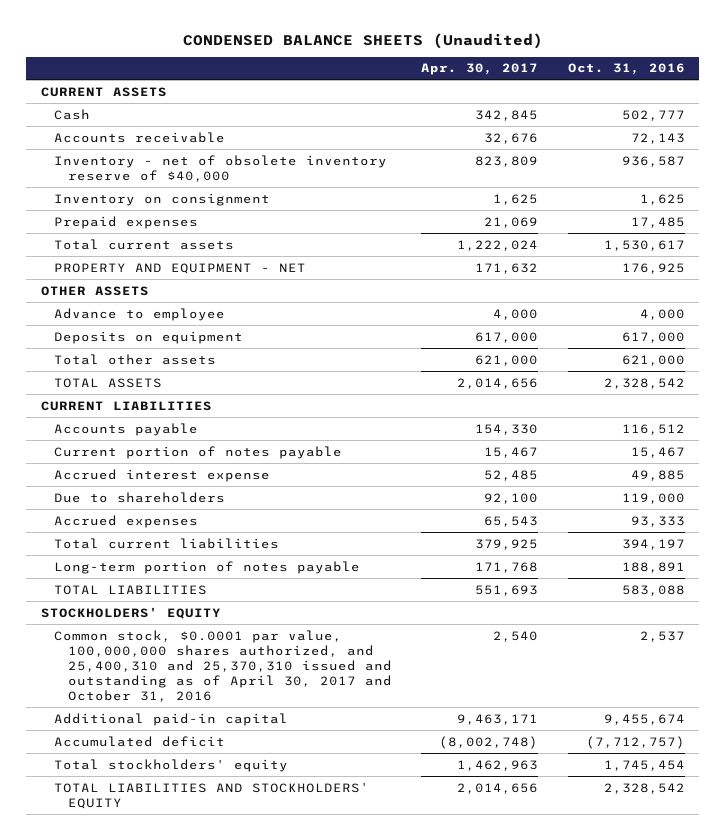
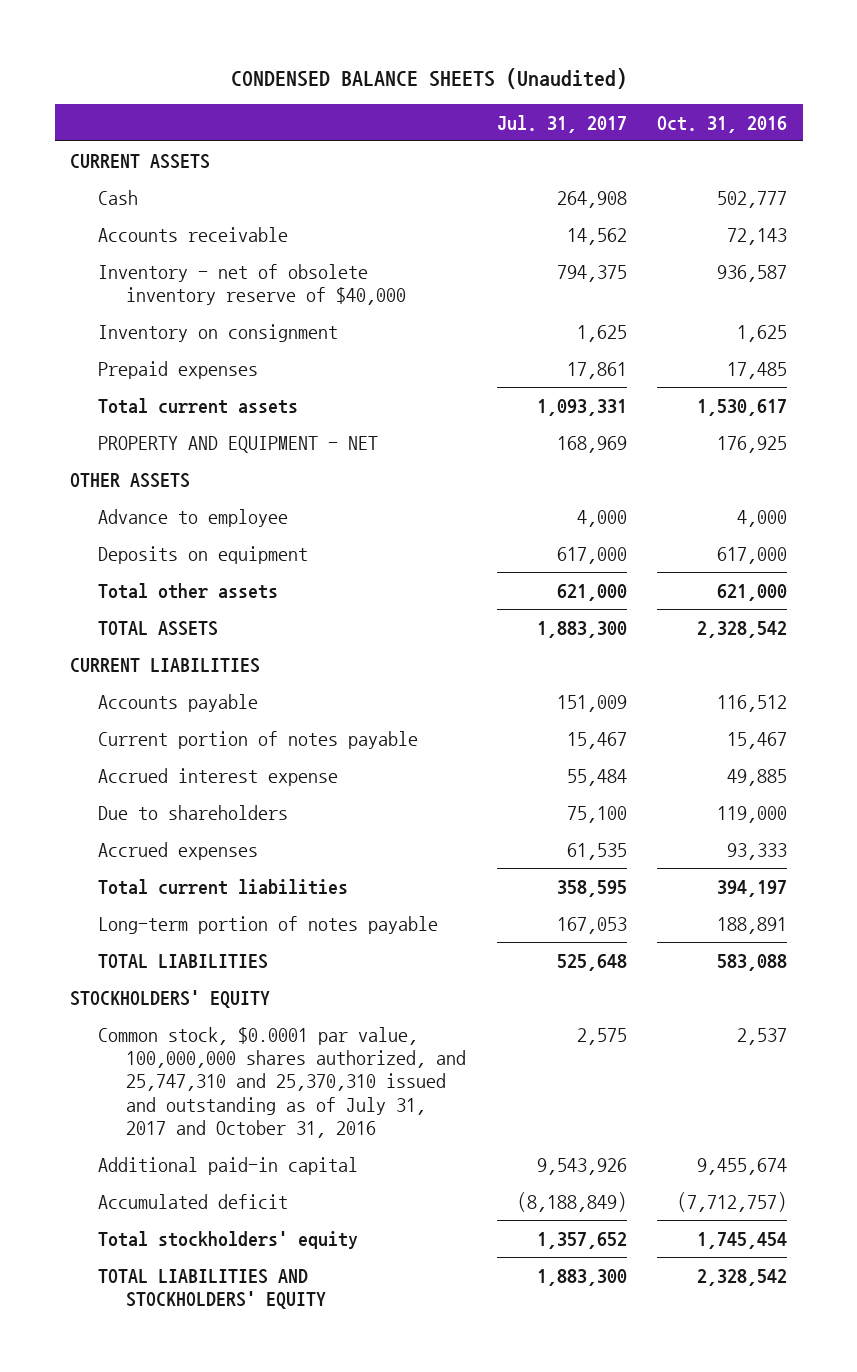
[421,63,539,76] Apr. 30, 2017 -> none
none -> [496,114,627,133] Jul. 31, 2017
[54,629,393,702] Common stock, $0.0001 par value, 100,000,000 shares authorized, and 25,400,310 and 25,370,310 issued and outstanding as of April 30, 2017 and October 31, 2016 -> [98,1026,467,1138] Common stock, $0.0001 par value, 100,000,000 shares authorized, and 25,747,310 and 25,370,310 issued and outstanding as of July 31, 2017 and October 31, 2016

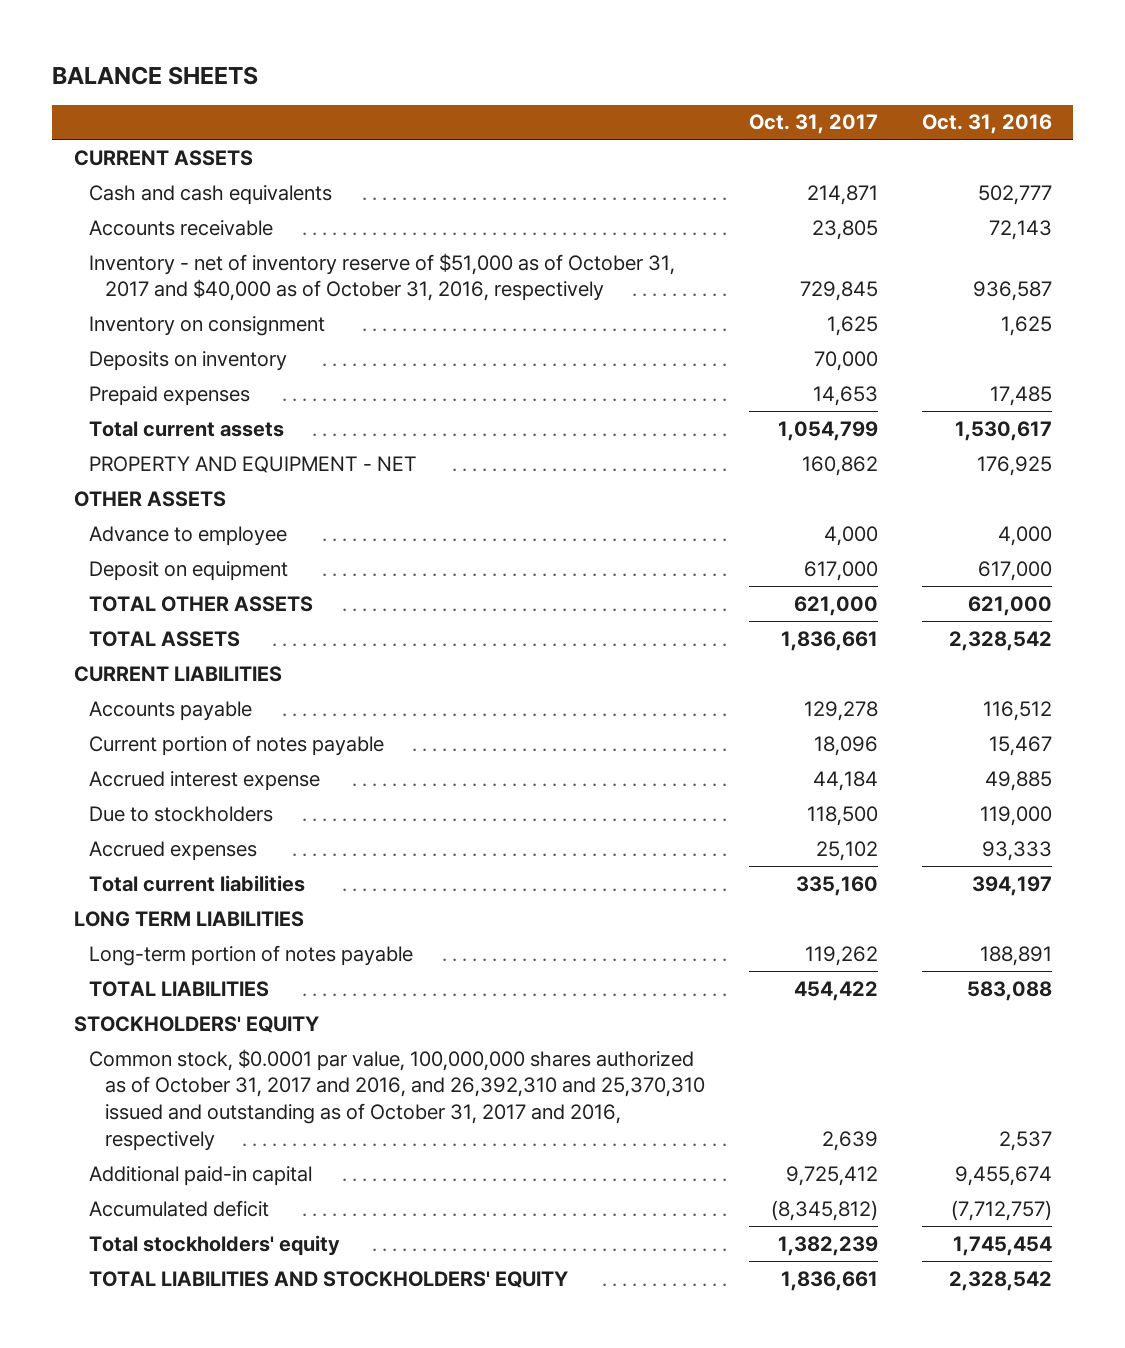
[230,67,627,89] CONDENSED BALANCE SHEETS (Unaudited) -> [51,65,258,85] BALANCE SHEETS
[496,114,627,133] Jul. 31, 2017 -> none
none -> [748,114,878,135] Oct. 31, 2017
[98,189,139,205] Cash -> [89,184,333,205] Cash and cash equivalents
[98,263,407,305] Inventory - net of obsolete inventory reserve of $40,000 -> [89,252,676,302] Inventory - net of inventory reserve of $51,000 as of October 31, 2017 and $40,000 as of October 31, 2016, respectively
none -> [89,350,288,371] Deposits on inventory
[98,545,309,564] Deposits on equipment -> [89,560,289,581] Deposit on equipment
[98,582,279,599] Total other assets -> [89,595,314,612] TOTAL OTHER ASSETS
[98,804,289,820] Due to shareholders -> [89,805,274,822] Due to stockholders
none -> [73,910,304,927] LONG TERM LIABILITIES
[98,1026,467,1138] Common stock, $0.0001 par value, 100,000,000 shares authorized, and 25,747,310 and 25,370,310 issued and outstanding as of July 31, 2017 and October 31, 2016 -> [89,1048,706,1152] Common stock, $0.0001 par value, 100,000,000 shares authorized as of October 31, 2017 and 2016, and 26,392,310 and 25,370,310 issued and outstanding as of October 31, 2017 and 2016, respectively

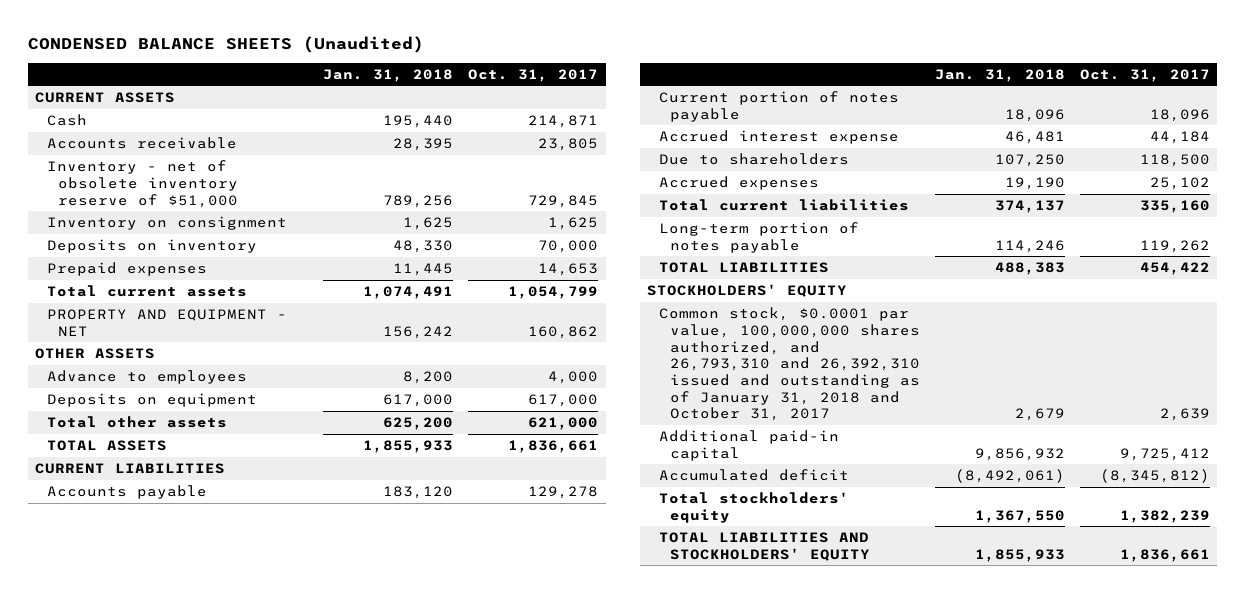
[51,65,258,85] BALANCE SHEETS -> [27,36,424,54] CONDENSED BALANCE SHEETS (Unaudited)
[921,114,1052,135] Oct. 31, 2016 -> none
none -> [323,68,454,82] Jan. 31, 2018
[89,184,333,205] Cash and cash equivalents -> [46,114,87,127] Cash
[89,252,676,302] Inventory - net of inventory reserve of $51,000 as of October 31, 2017 and $40,000 as of October 31, 2016, respectively -> [46,160,239,208] Inventory - net of obsolete inventory reserve of $51,000
[89,525,288,546] Advance to employee -> [46,370,247,385] Advance to employees
[89,560,289,581] Deposit on equipment -> [46,393,257,408] Deposits on equipment
[89,595,314,612] TOTAL OTHER ASSETS -> [46,416,227,429] Total other assets
[89,805,274,822] Due to stockholders -> [658,153,849,166] Due to shareholders
[73,910,304,927] LONG TERM LIABILITIES -> none
[89,1048,706,1152] Common stock, $0.0001 par value, 100,000,000 shares authorized as of October 31, 2017 and 2016, and 26,392,310 and 25,370,310 issued and outstanding as of October 31, 2017 and 2016, respectively -> [658,307,920,422] Common stock, $0.0001 par value, 100,000,000 shares authorized, and 26,793,310 and 26,392,310 issued and outstanding as of January 31, 2018 and October 31, 2017

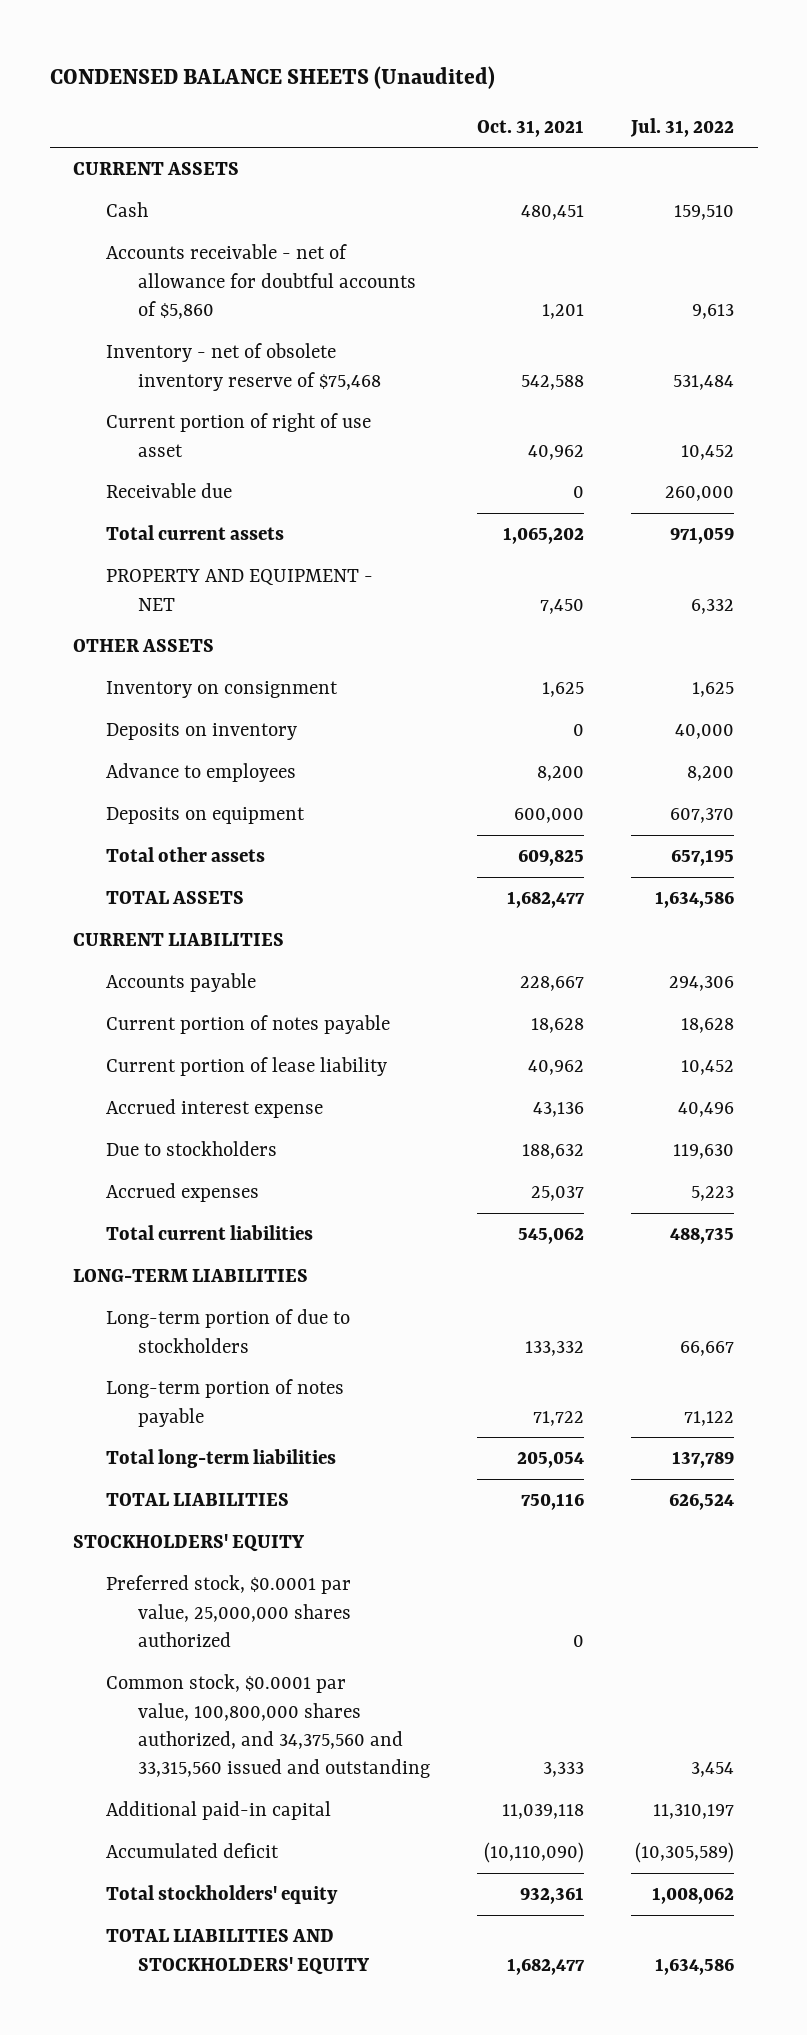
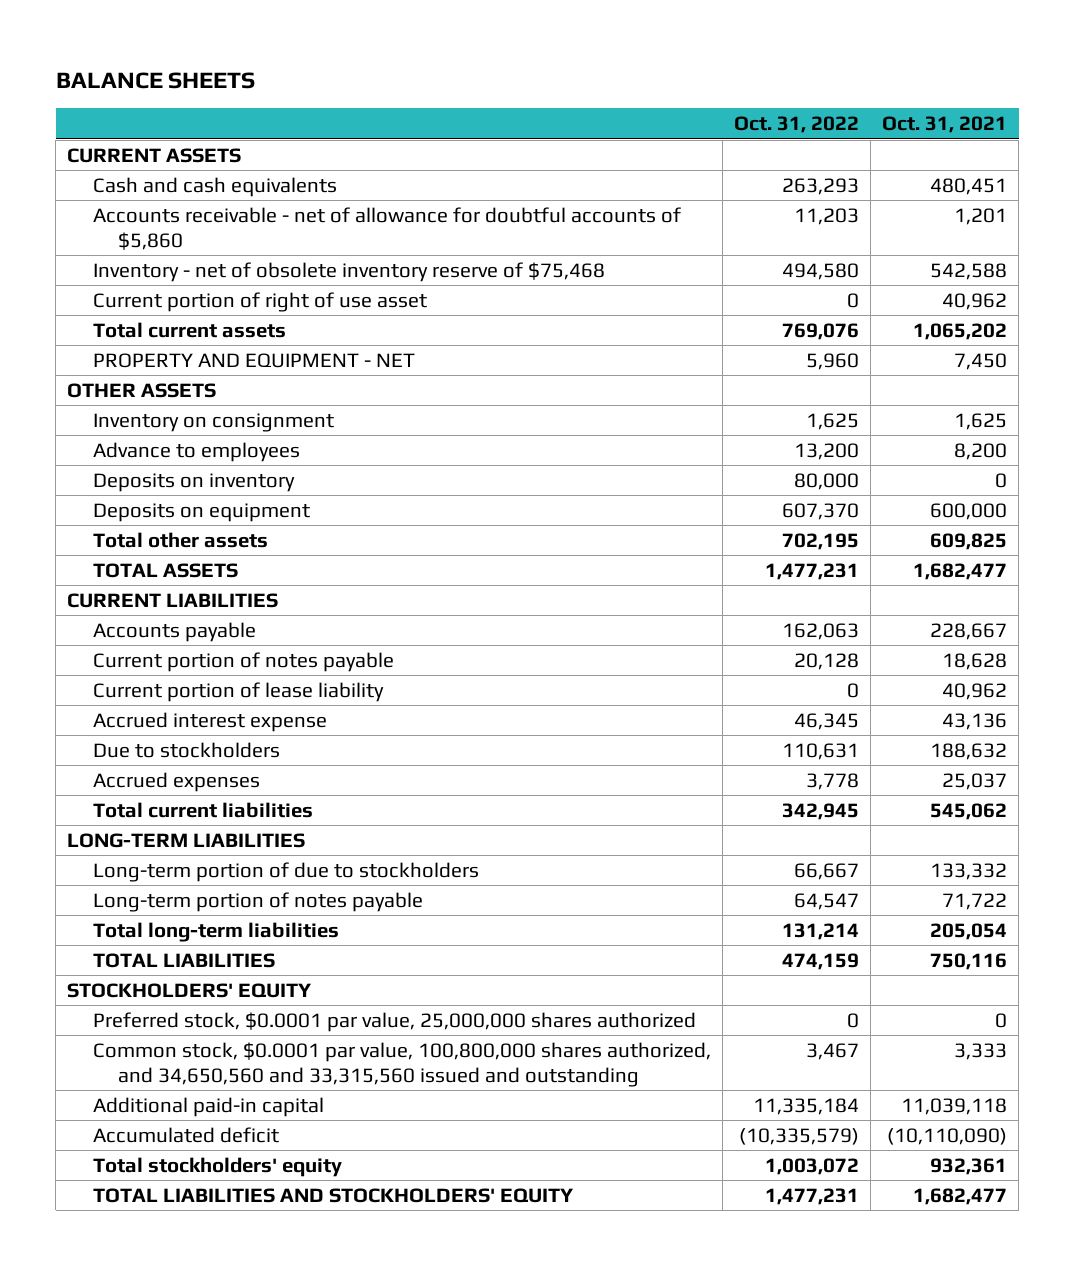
[49,65,495,89] CONDENSED BALANCE SHEETS (Unaudited) -> [55,71,255,89] BALANCE SHEETS
[630,117,735,137] Jul. 31, 2022 -> none
none -> [734,116,860,134] Oct. 31, 2022
[105,202,148,218] Cash -> [92,176,337,197] Cash and cash equivalents
[105,483,232,499] Receivable due -> none
[105,723,297,741] Deposits on inventory -> [92,472,295,492] Deposits on inventory
[105,1674,430,1779] Common stock, $0.0001 par value, 100,800,000 shares authorized, and 34,375,560 and 33,315,560 issued and outstanding -> [92,1041,711,1087] Common stock, $0.0001 par value, 100,800,000 shares authorized, and 34,650,560 and 33,315,560 issued and outstanding

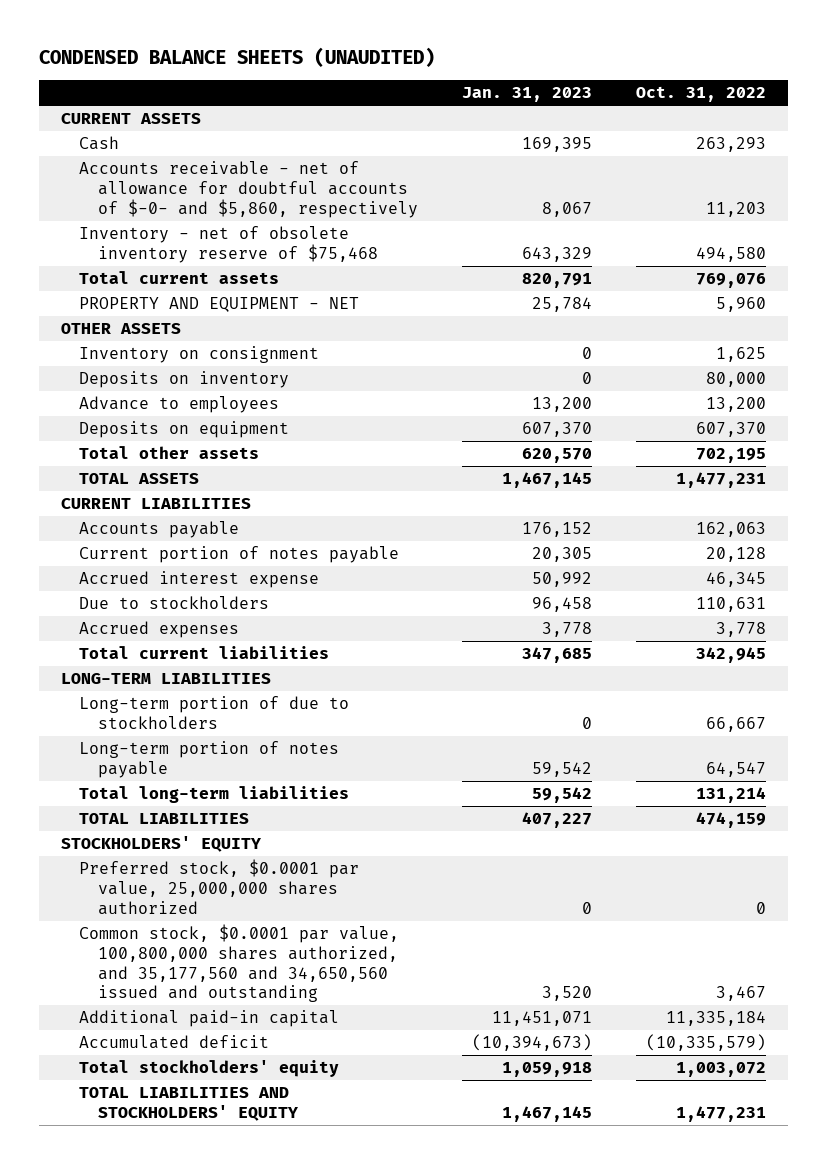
[55,71,255,89] BALANCE SHEETS -> [38,46,435,67] CONDENSED BALANCE SHEETS (UNAUDITED)
[882,116,1008,134] Oct. 31, 2021 -> none
none -> [461,87,592,103] Jan. 31, 2023
[92,176,337,197] Cash and cash equivalents -> [79,136,120,151] Cash
[92,206,681,250] Accounts receivable - net of allowance for doubtful accounts of $5,860 -> [79,161,418,218] Accounts receivable - net of allowance for doubtful accounts of $-0- and $5,860, respectively
[92,291,427,312] Current portion of right of use asset -> none
[92,441,300,462] Advance to employees -> [79,396,280,414] Advance to employees
[92,681,384,702] Current portion of lease liability -> none
[92,1041,711,1087] Common stock, $0.0001 par value, 100,800,000 shares authorized, and 34,650,560 and 33,315,560 issued and outstanding -> [79,924,400,1003] Common stock, $0.0001 par value, 100,800,000 shares authorized, and 35,177,560 and 34,650,560 issued and outstanding

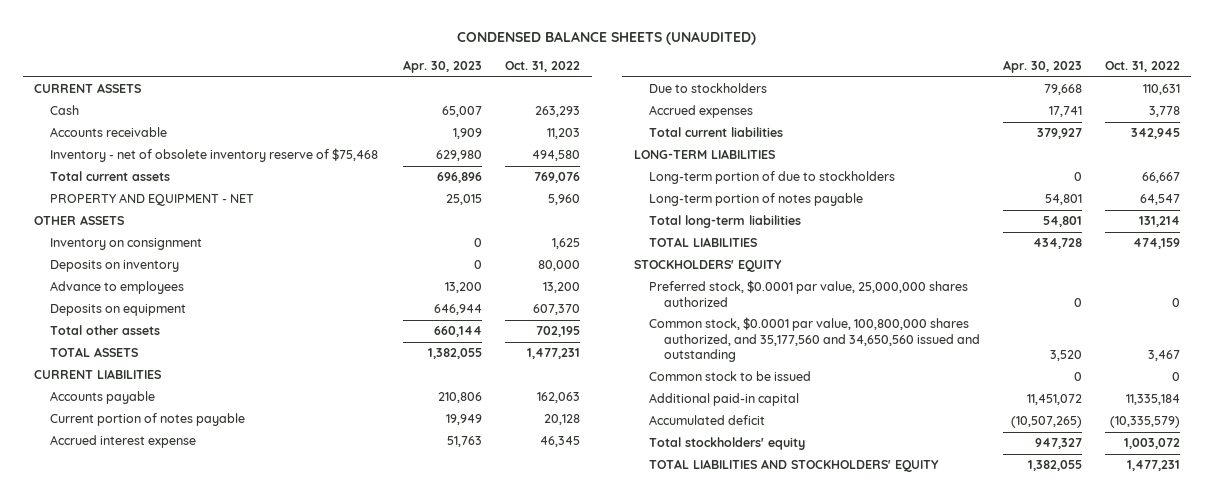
[461,87,592,103] Jan. 31, 2023 -> none
none -> [403,59,483,73] Apr. 30, 2023
[79,161,418,218] Accounts receivable - net of allowance for doubtful accounts of $-0- and $5,860, respectively -> [49,127,167,138] Accounts receivable
none -> [649,371,812,382] Common stock to be issued

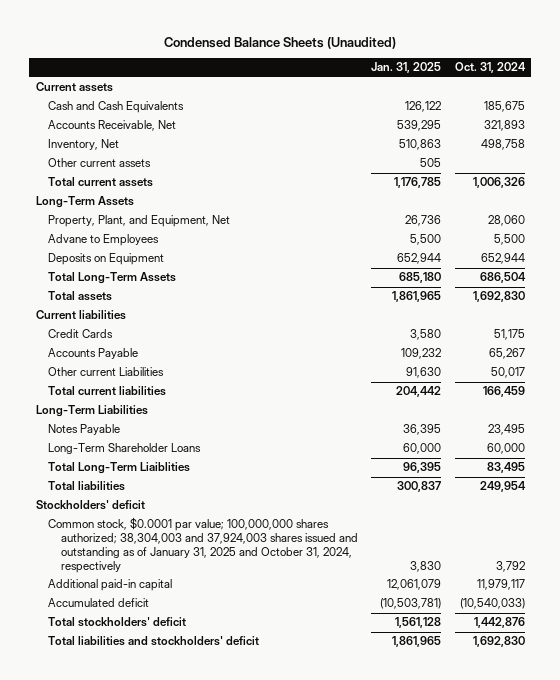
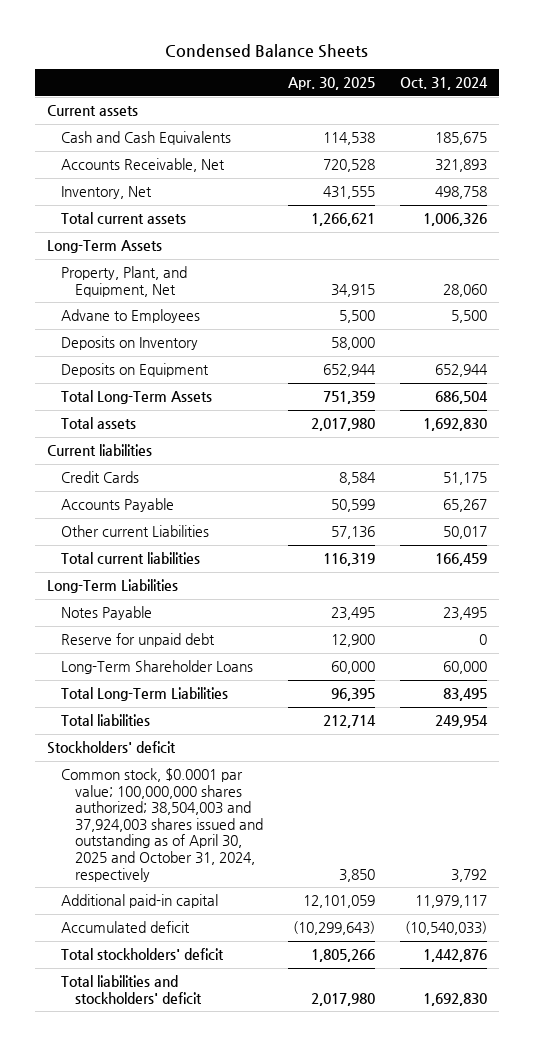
[164,36,397,49] Condensed Balance Sheets (Unaudited) -> [165,43,369,58] Condensed Balance Sheets
[371,62,442,74] Jan. 31, 2025 -> none
none -> [288,77,376,91] Apr. 30, 2025
[48,158,152,168] Other current assets -> none
none -> [61,336,199,351] Deposits on Inventory
none -> [61,633,216,648] Reserve for unpaid debt
[48,462,191,475] Total Long-Term Liaiblities -> [61,687,229,702] Total Long-Term Liabilities
[48,517,359,573] Common stock, $0.0001 par value; 100,000,000 shares authorized; 38,304,003 and 37,924,003 shares issued and outstanding as of January 31, 2025 and October 31, 2024, respectively -> [61,768,264,882] Common stock, $0.0001 par value; 100,000,000 shares authorized; 38,504,003 and 37,924,003 shares issued and outstanding as of April 30, 2025 and October 31, 2024, respectively

